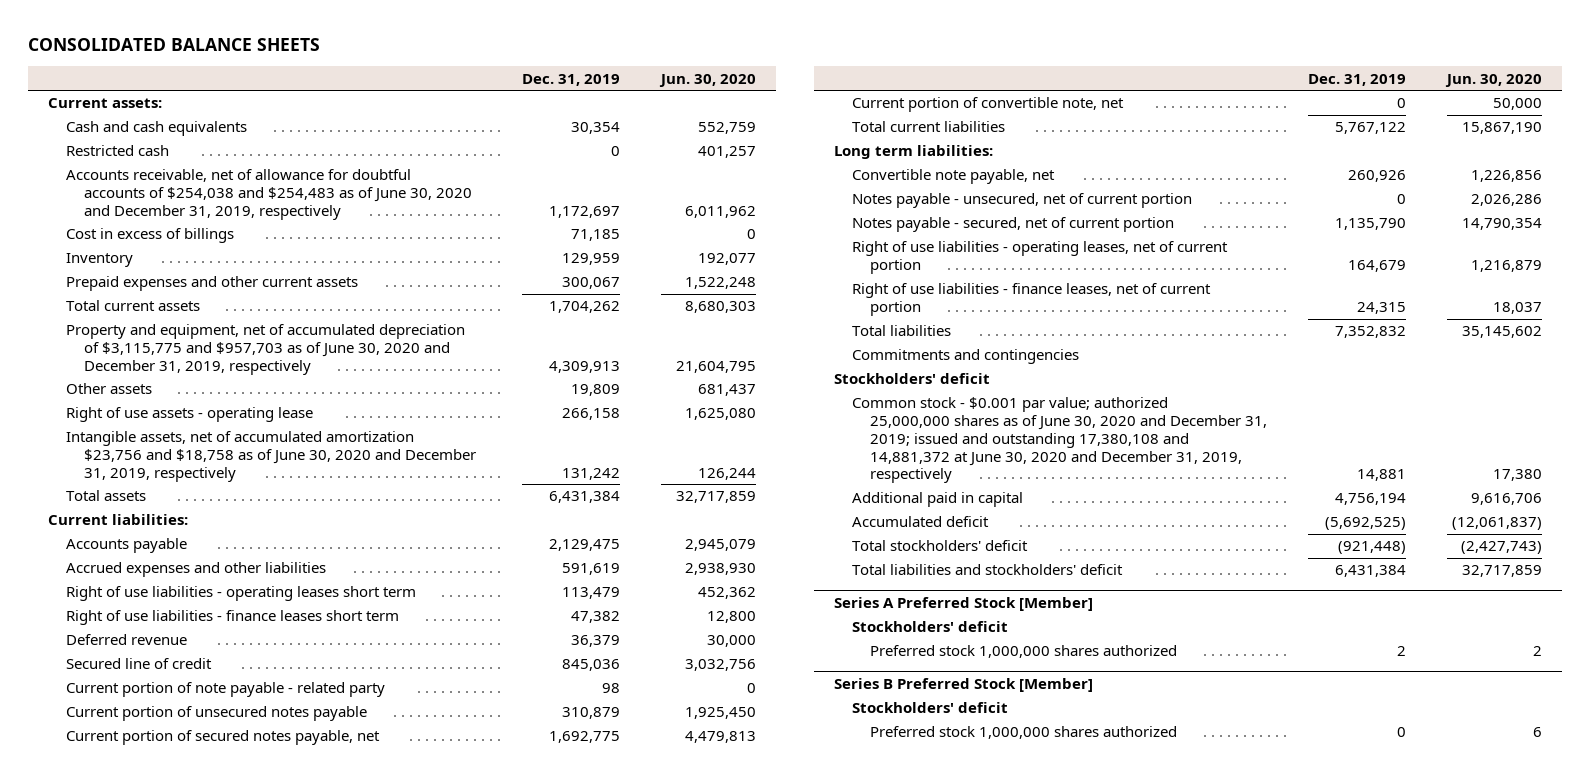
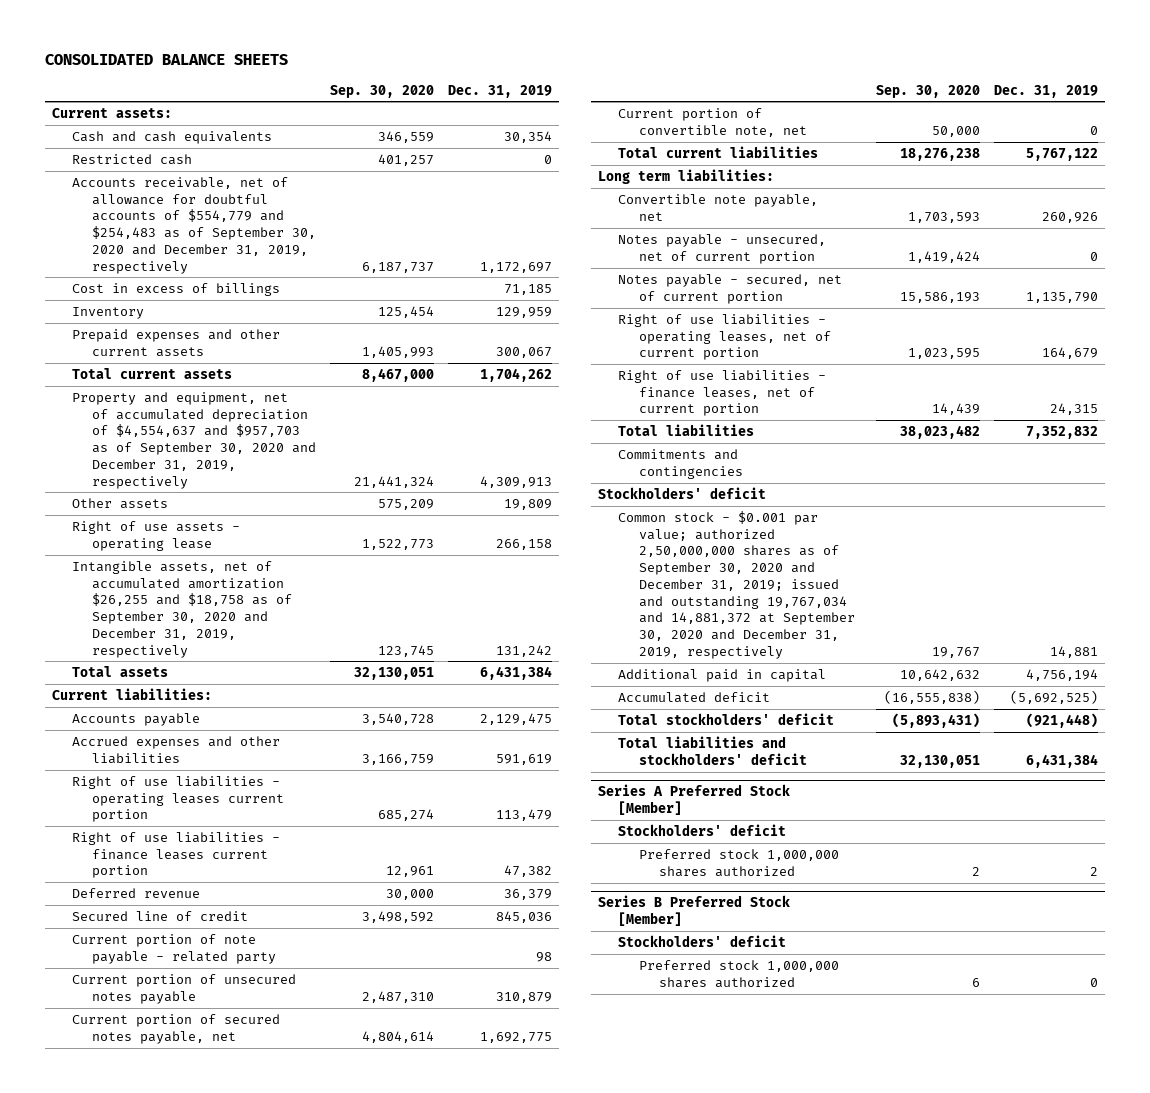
[658,73,756,87] Jun. 30, 2020 -> none
none -> [330,84,435,98] Sep. 30, 2020
[66,169,472,220] Accounts receivable, net of allowance for doubtful accounts of $254,038 and $254,483 as of June 30, 2020 and December 31, 2019, respectively -> [72,177,317,274] Accounts receivable, net of allowance for doubtful accounts of $554,779 and $254,483 as of September 30, 2020 and December 31, 2019, respectively
[66,324,466,375] Property and equipment, net of accumulated depreciation of $3,115,775 and $957,703 as of June 30, 2020 and December 31, 2019, respectively -> [72,392,317,489] Property and equipment, net of accumulated depreciation of $4,554,637 and $957,703 as of September 30, 2020 and December 31, 2019, respectively
[66,431,476,482] Intangible assets, net of accumulated amortization $23,756 and $18,758 as of June 30, 2020 and December 31, 2019, respectively -> [72,561,293,658] Intangible assets, net of accumulated amortization $26,255 and $18,758 as of September 30, 2020 and December 31, 2019, respectively
[66,586,417,602] Right of use liabilities - operating leases short term -> [72,776,285,823] Right of use liabilities - operating leases current portion
[66,610,400,626] Right of use liabilities - finance leases short term -> [72,832,281,879] Right of use liabilities - finance leases current portion
[852,397,1267,484] Common stock - $0.001 par value; authorized 25,000,000 shares as of June 30, 2020 and December 31, 2019; issued and outstanding 17,380,108 and 14,881,372 at June 30, 2020 and December 31, 2019, respectively -> [618,511,855,659] Common stock - $0.001 par value; authorized 2,50,000,000 shares as of September 30, 2020 and December 31, 2019; issued and outstanding 19,767,034 and 14,881,372 at September 30, 2020 and December 31, 2019, respectively

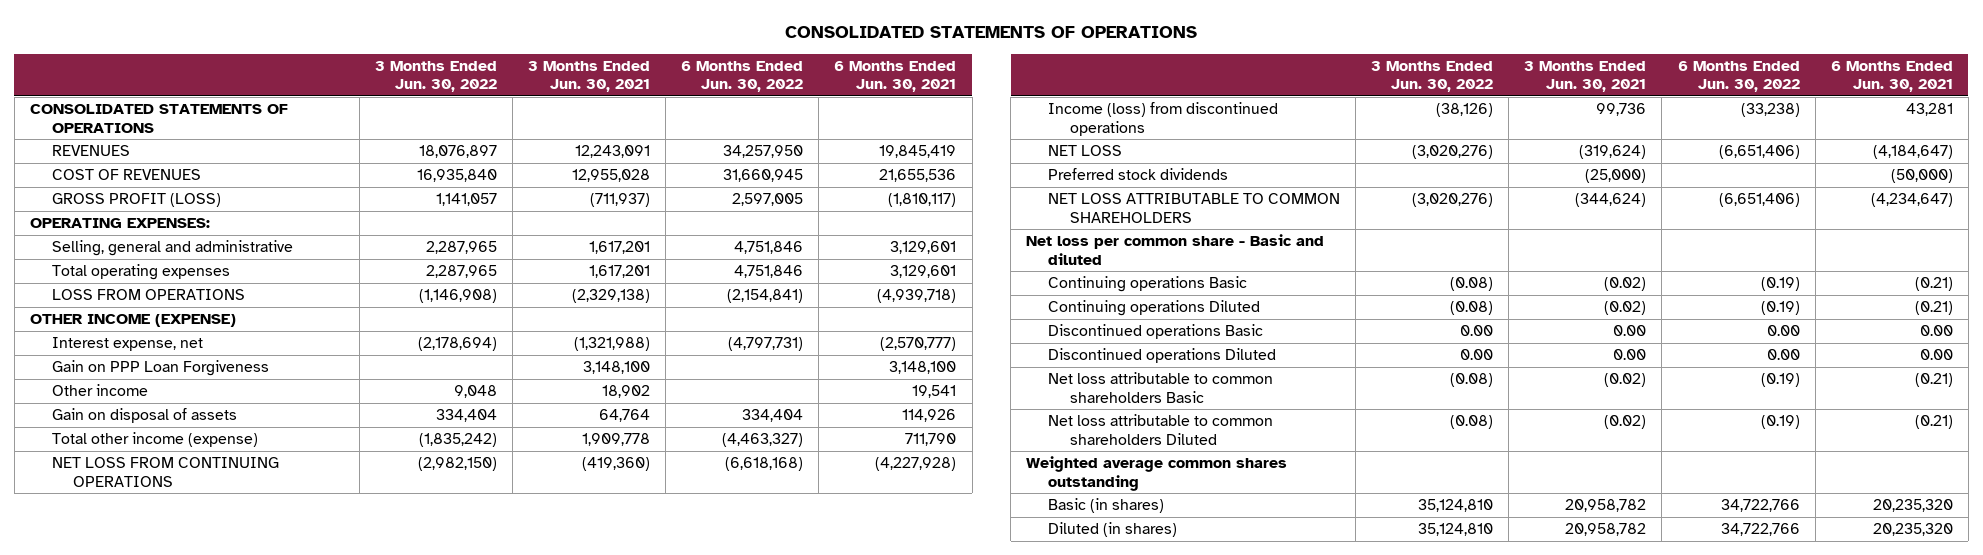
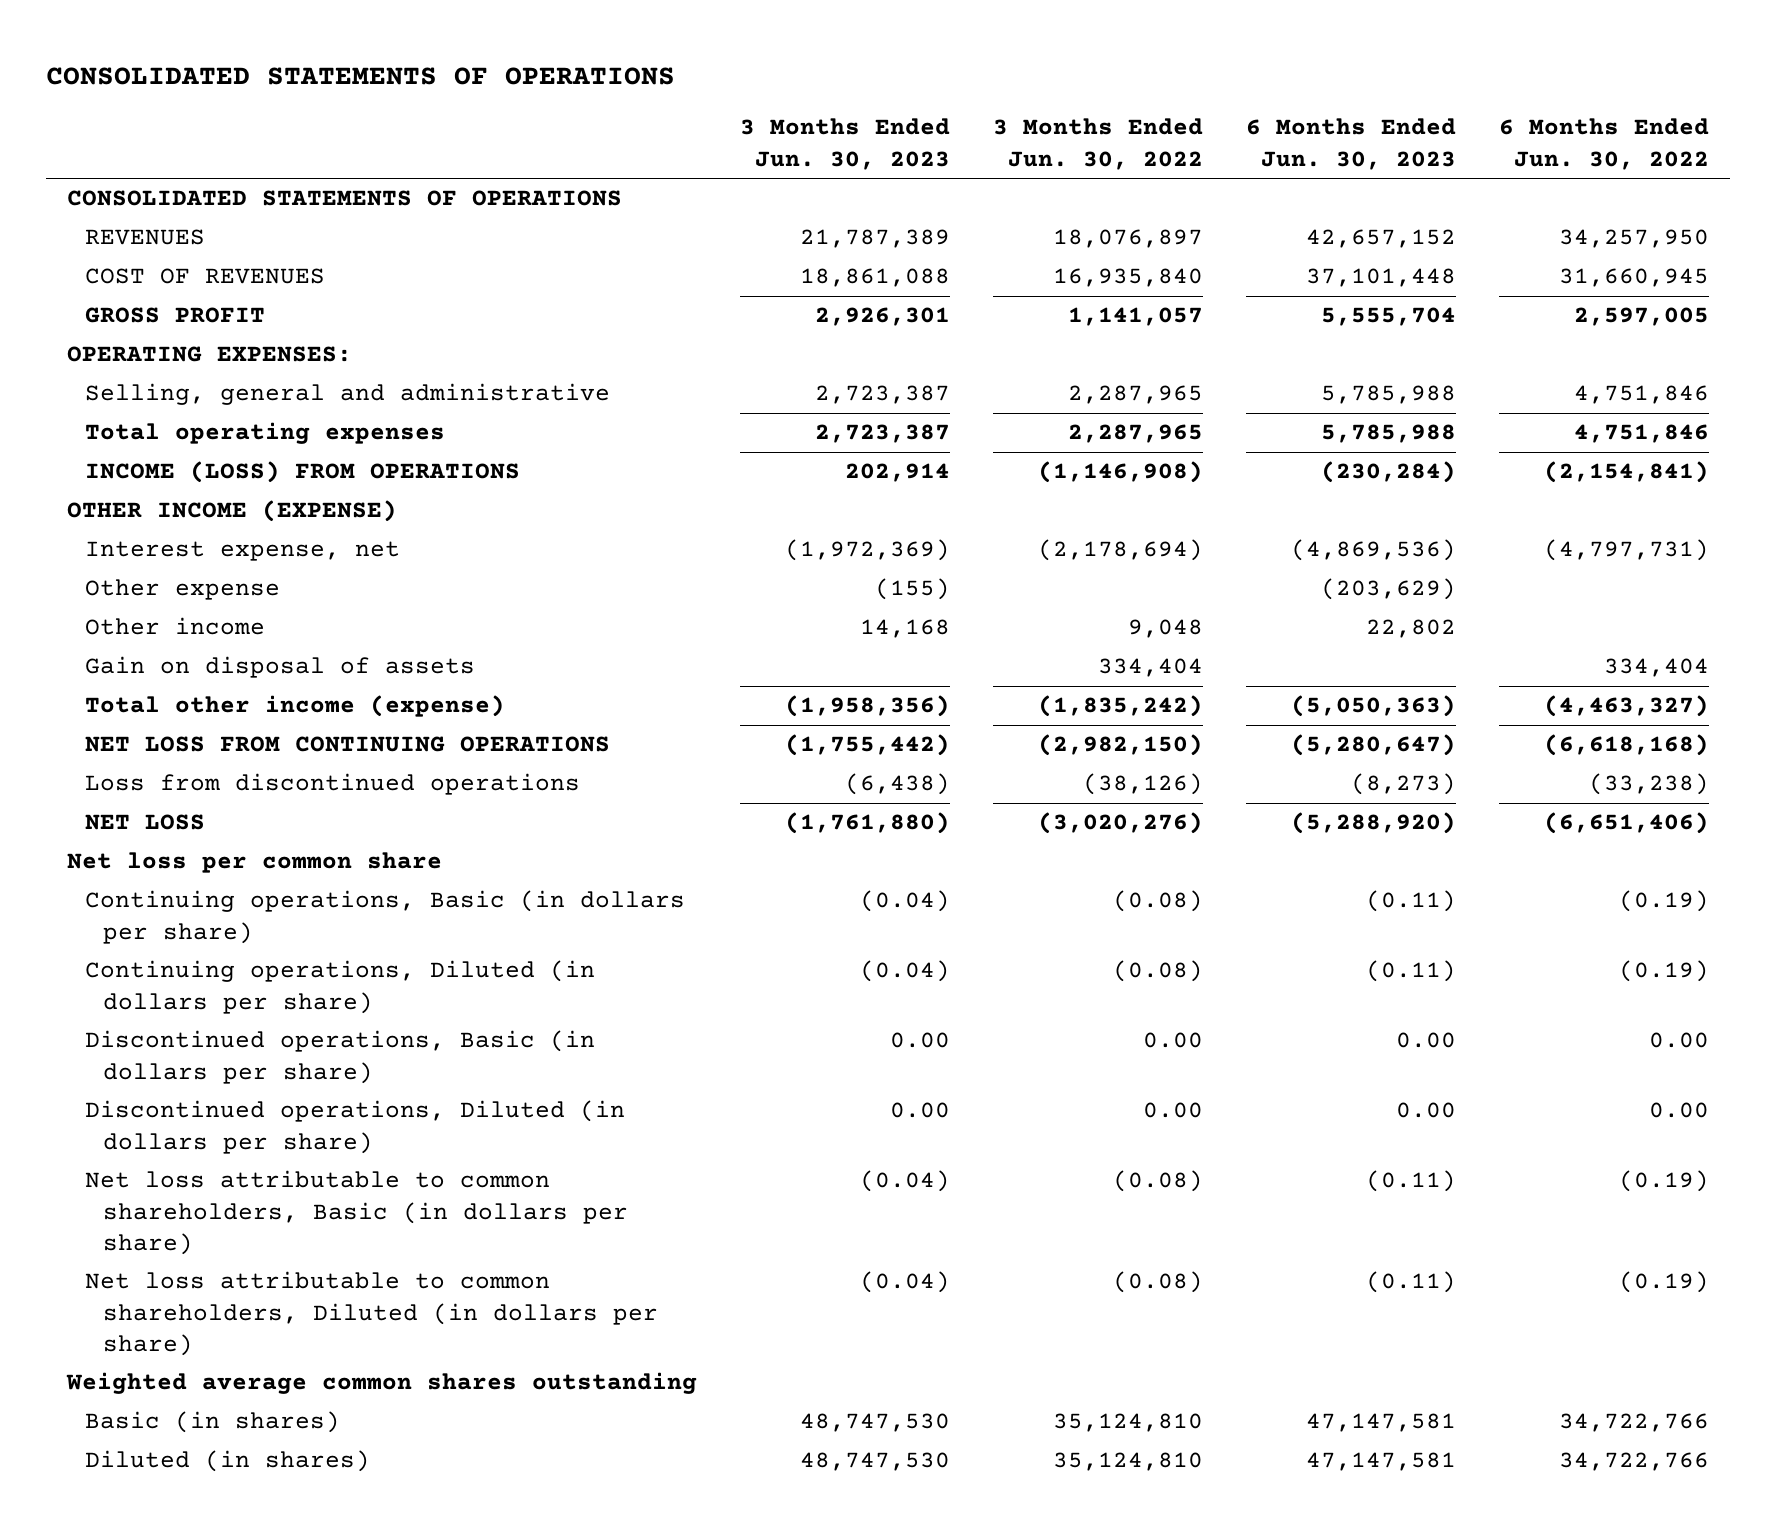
[527,60,650,93] 3 Months Ended Jun. 30, 2021 -> none
[834,60,957,93] 6 Months Ended Jun. 30, 2021 -> none
none -> [740,118,951,170] 3 Months Ended Jun. 30, 2023
none -> [1246,118,1457,170] 6 Months Ended Jun. 30, 2023
[51,193,221,208] GROSS PROFIT (LOSS) -> [85,307,266,324] GROSS PROFIT
[51,289,245,301] LOSS FROM OPERATIONS -> [85,461,521,484] INCOME (LOSS) FROM OPERATIONS
[51,360,269,377] Gain on PPP Loan Forgiveness -> none
none -> [85,579,281,601] Other expense
[1047,102,1278,136] Income (loss) from discontinued operations -> [85,773,581,796] Loss from discontinued operations
[1047,168,1228,181] Preferred stock dividends -> none
[1047,193,1340,223] NET LOSS ATTRIBUTABLE TO COMMON SHAREHOLDERS -> none
[1026,234,1325,265] Net loss per common share - Basic and diluted -> [67,852,443,874] Net loss per common share
[1047,276,1247,293] Continuing operations Basic -> [85,890,686,944] Continuing operations, Basic (in dollars per share)
[1047,300,1260,317] Continuing operations Diluted -> [85,960,596,1014] Continuing operations, Diluted (in dollars per share)
[1047,324,1263,340] Discontinued operations Basic -> [85,1030,596,1084] Discontinued operations, Basic (in dollars per share)
[1047,348,1276,364] Discontinued operations Diluted -> [85,1100,626,1154] Discontinued operations, Diluted (in dollars per share)
[1047,372,1273,403] Net loss attributable to common shareholders Basic -> [85,1170,629,1256] Net loss attributable to common shareholders, Basic (in dollars per share)
[1047,414,1273,445] Net loss attributable to common shareholders Diluted -> [85,1271,659,1357] Net loss attributable to common shareholders, Diluted (in dollars per share)

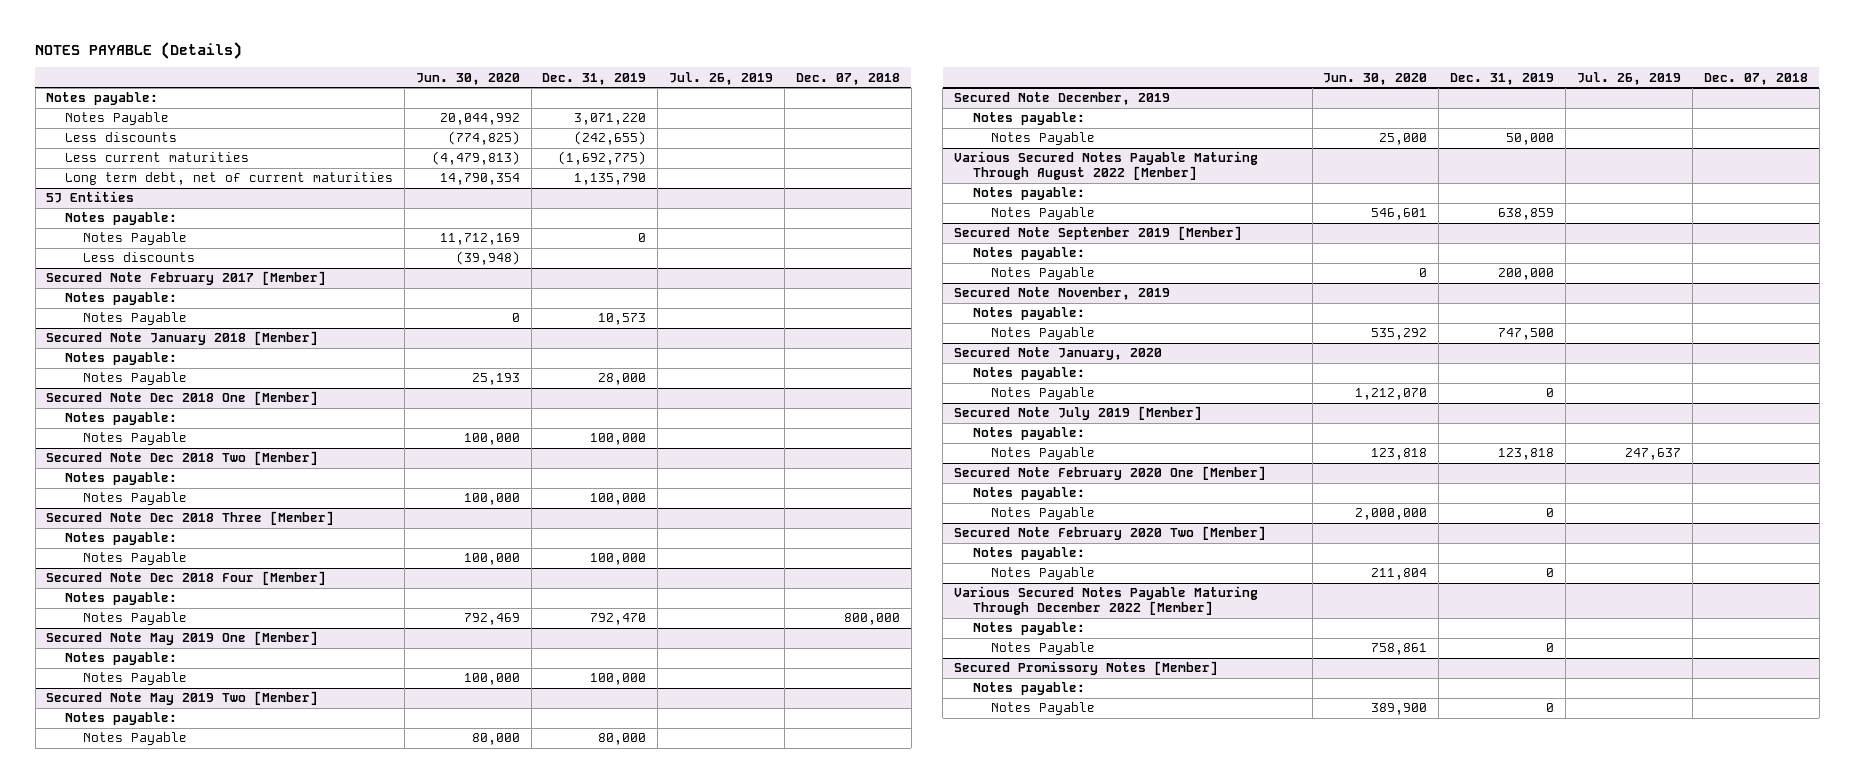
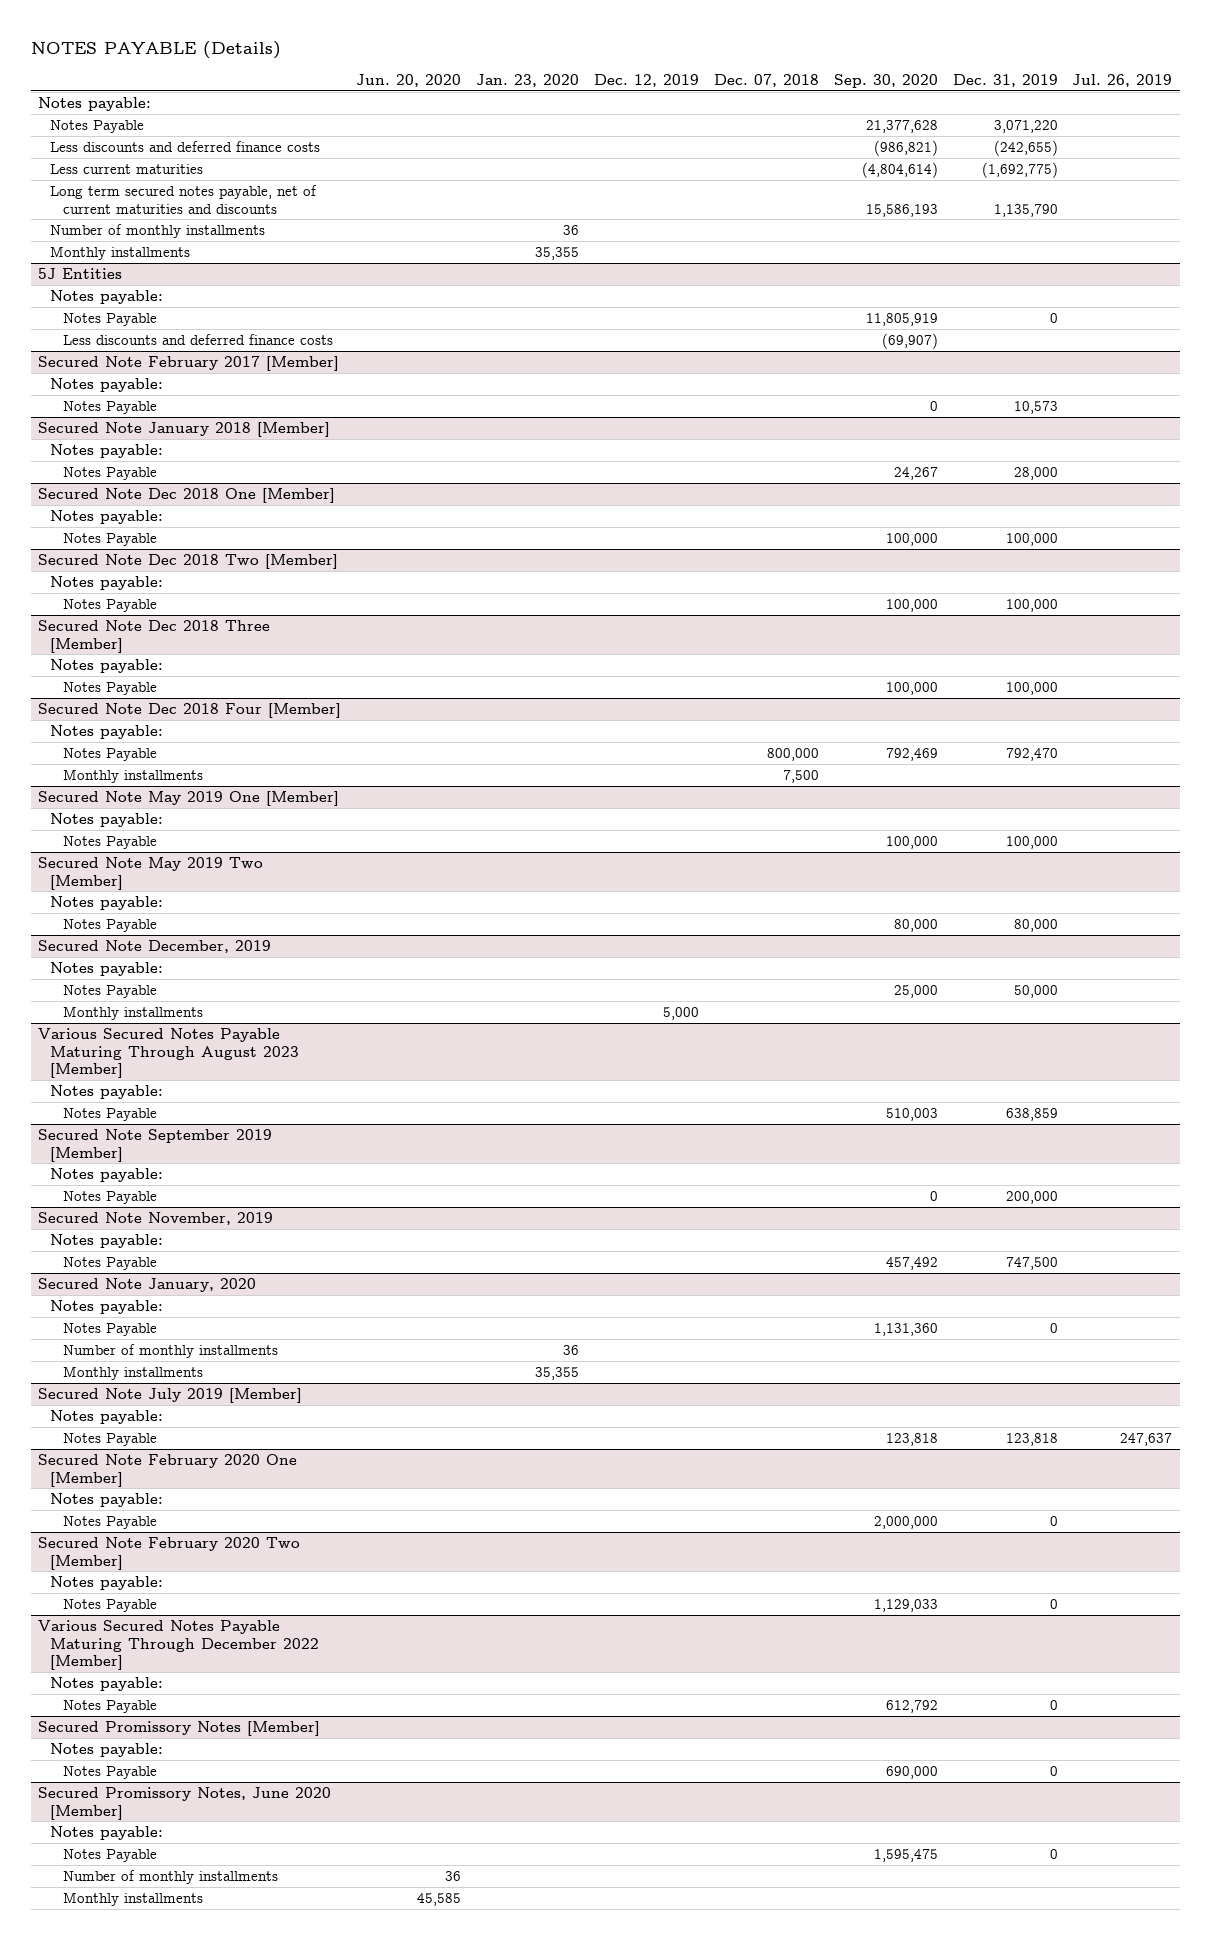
[415,72,520,85] Jun. 30, 2020 -> none
none -> [356,73,462,87] Jun. 20, 2020
none -> [475,73,579,87] Jan. 23, 2020
none -> [593,73,699,87] Dec. 12, 2019
none -> [833,73,938,88] Sep. 30, 2020
[64,132,177,143] Less discounts -> [50,141,321,153] Less discounts and deferred finance costs
[64,172,393,186] Long term debt, net of current maturities -> [50,185,318,214] Long term secured notes payable, net of current maturities and discounts
none -> [50,224,266,239] Number of monthly installments
none -> [50,246,191,261] Monthly installments
[83,252,196,263] Less discounts -> [62,334,333,346] Less discounts and deferred finance costs
none -> [62,769,203,784] Monthly installments
none -> [62,1006,203,1021] Monthly installments
[954,151,1259,181] Various Secured Notes Payable Maturing Through August 2022 [Member] -> [38,1028,300,1079] Various Secured Notes Payable Maturing Through August 2023 [Member]
none -> [62,1344,278,1359] Number of monthly installments
none -> [62,1366,203,1381] Monthly installments
none -> [38,1787,332,1820] Secured Promissory Notes, June 2020 [Member]
none -> [50,1826,164,1841] Notes payable:
none -> [62,1849,157,1863] Notes Payable
none -> [62,1870,278,1885] Number of monthly installments
none -> [62,1892,203,1907] Monthly installments

